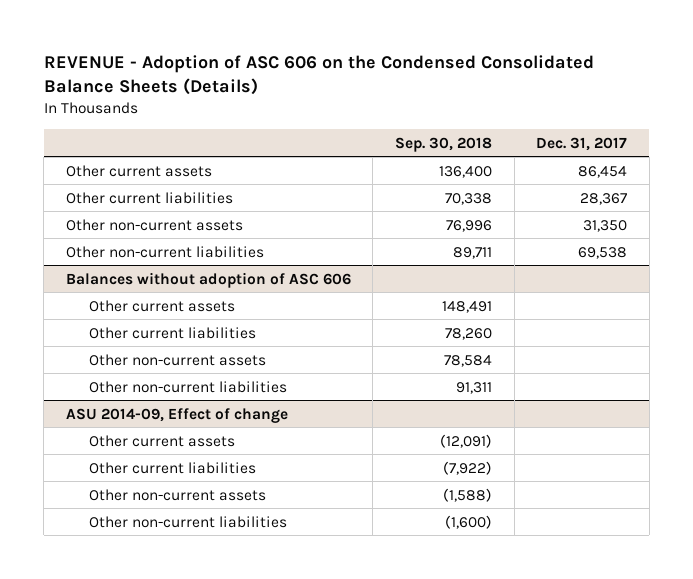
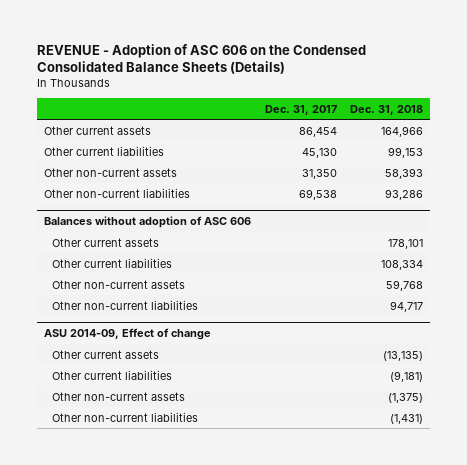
[395,136,493,152] Sep. 30, 2018 -> none
none -> [350,104,424,115] Dec. 31, 2018
[580,192,628,205] 28,367 -> [301,147,337,158] 45,130

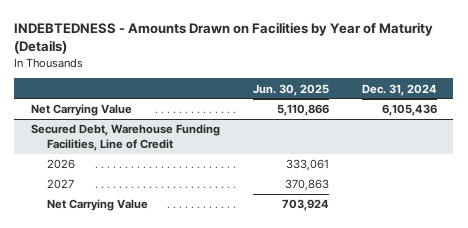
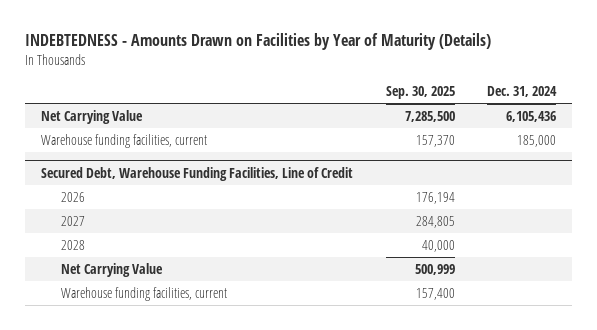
[252,83,329,96] Jun. 30, 2025 -> none
none -> [385,86,455,100] Sep. 30, 2025
none -> [41,134,208,149] Warehouse funding facilities, current
none -> [60,240,85,251] 2028
none -> [60,287,227,302] Warehouse funding facilities, current

